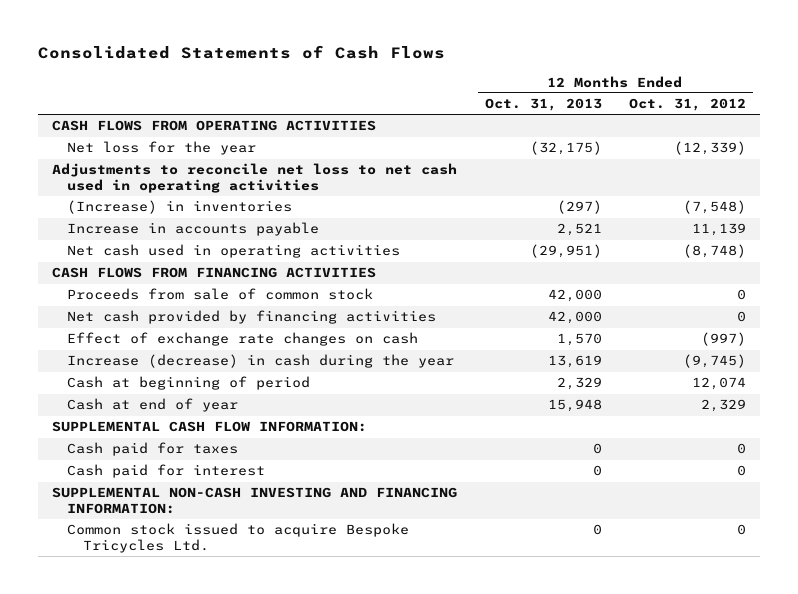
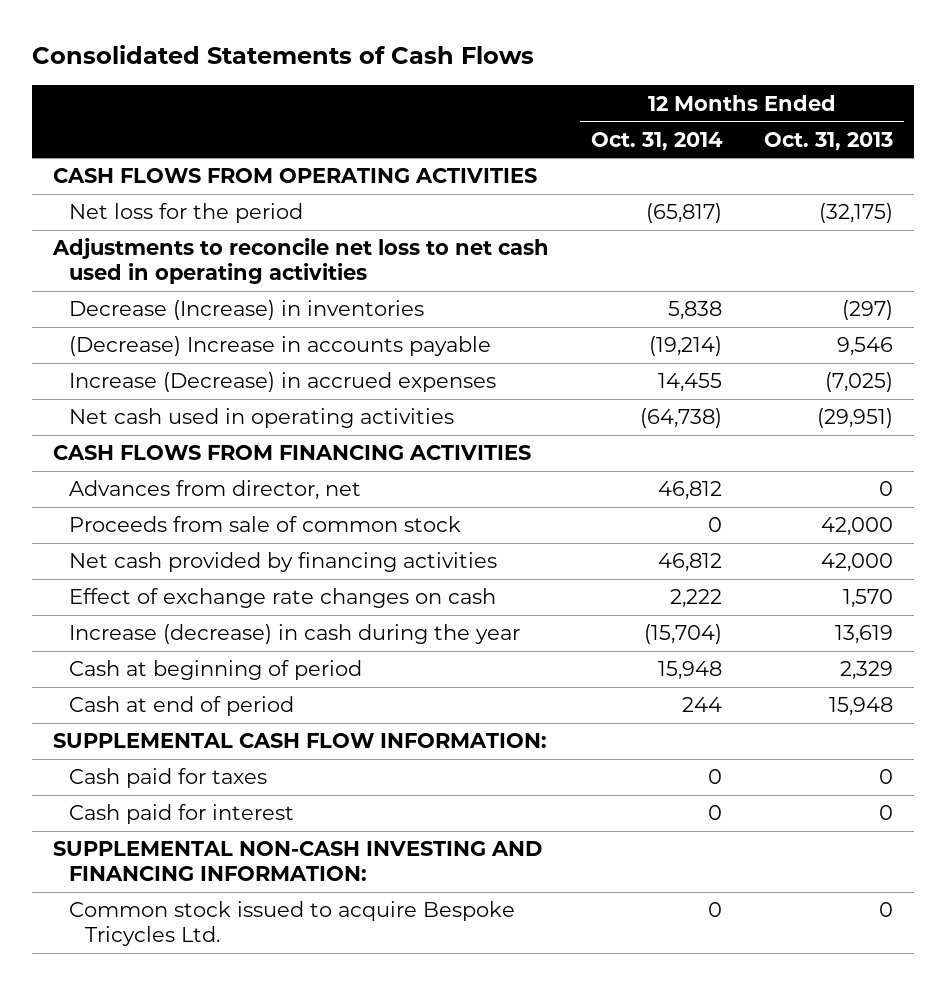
[629,98,747,112] Oct. 31, 2012 -> none
none -> [591,131,724,151] Oct. 31, 2014
[67,141,257,156] Net loss for the year -> [69,203,304,224] Net loss for the period
[67,200,293,215] (Increase) in inventories -> [69,300,425,321] Decrease (Increase) in inventories
[67,222,320,237] Increase in accounts payable -> [69,336,492,357] (Decrease) Increase in accounts payable
[556,223,602,237] 2,521 -> [837,337,894,357] 9,546
none -> [69,372,497,393] Increase (Decrease) in accrued expenses
none -> [69,480,362,501] Advances from director, net
[67,398,239,413] Cash at end of year -> [69,696,295,717] Cash at end of period

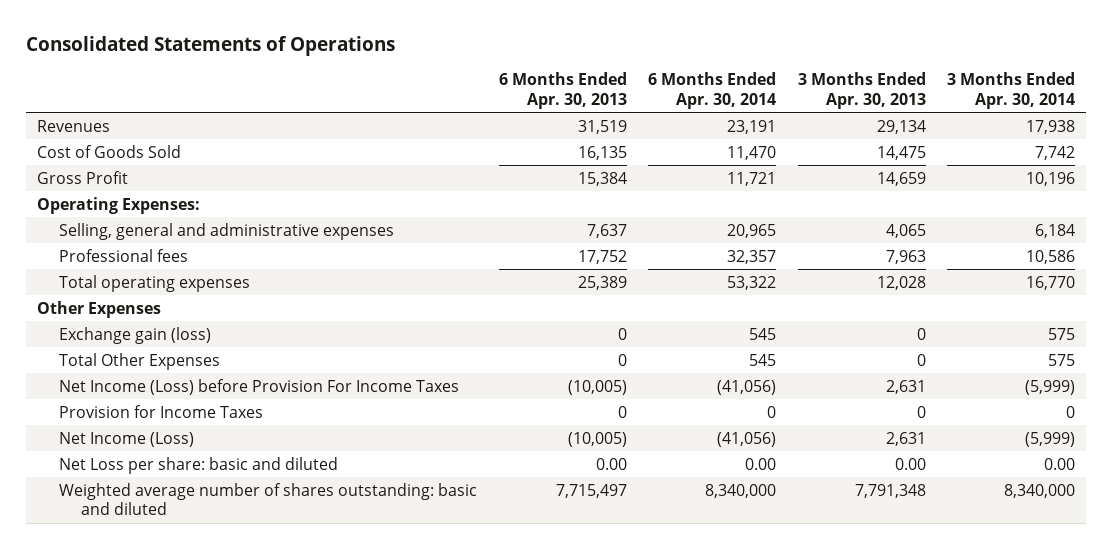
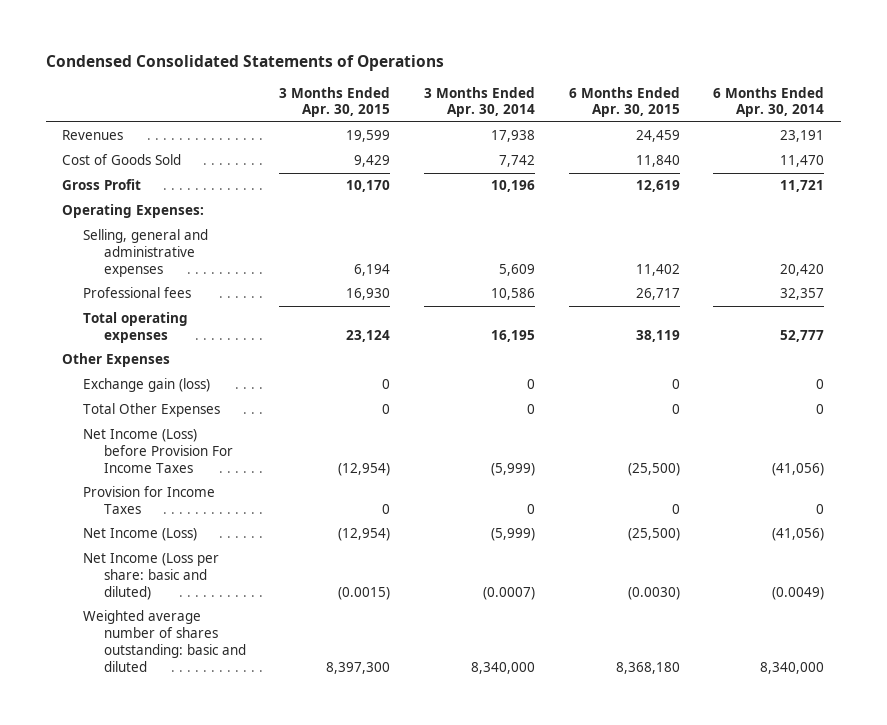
[25,35,395,56] Consolidated Statements of Operations -> [45,54,444,71] Condensed Consolidated Statements of Operations
[498,72,627,109] 6 Months Ended Apr. 30, 2013 -> none
[797,72,926,109] 3 Months Ended Apr. 30, 2013 -> none
none -> [279,86,391,118] 3 Months Ended Apr. 30, 2015
none -> [568,86,680,118] 6 Months Ended Apr. 30, 2015
[727,223,777,238] 20,965 -> [780,263,825,276] 20,420
[1035,223,1076,238] 6,184 -> [499,263,536,276] 5,609
[727,275,777,290] 53,322 -> [780,330,825,343] 52,777
[1026,275,1076,290] 16,770 -> [491,330,536,343] 16,195
[749,327,777,340] 545 -> [816,379,825,390] 0
[1048,327,1076,340] 575 -> [527,379,536,390] 0
[749,353,777,366] 545 -> [816,404,825,415] 0
[1048,353,1076,366] 575 -> [527,404,536,415] 0
[58,456,338,474] Net Loss per share: basic and diluted -> [83,553,220,600] Net Income (Loss per share: basic and diluted)
[745,457,777,470] 0.00 -> [772,586,825,600] (0.0049)
[1044,457,1076,470] 0.00 -> [483,586,536,600] (0.0007)

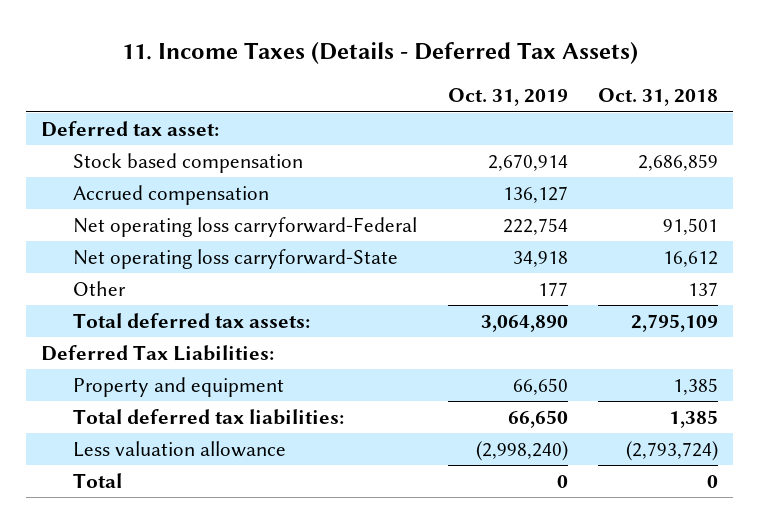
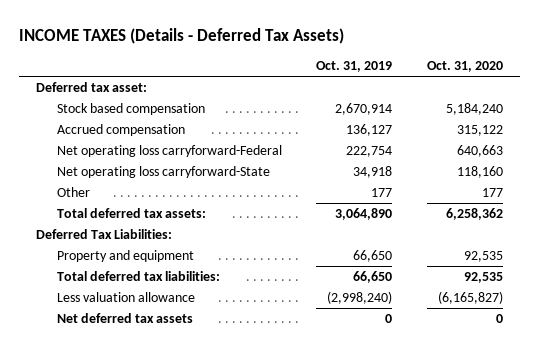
[121,41,638,64] 11. Income Taxes (Details - Deferred Tax Assets) -> [18,27,344,44] INCOME TAXES (Details - Deferred Tax Assets)
[598,88,719,107] Oct. 31, 2018 -> none
none -> [426,61,503,73] Oct. 31, 2020
[73,472,123,488] Total -> [57,313,194,324] Net deferred tax assets

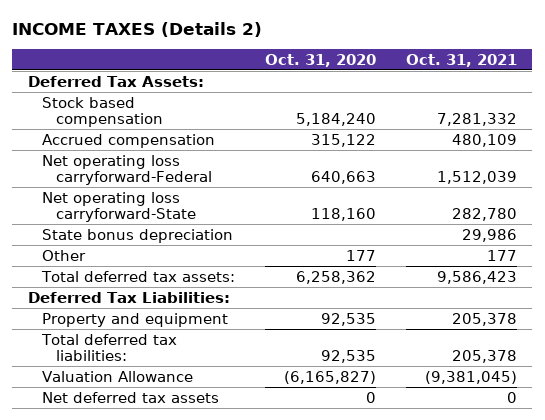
[18,27,344,44] INCOME TAXES (Details - Deferred Tax Assets) -> [12,21,263,37] INCOME TAXES (Details 2)
[316,61,393,73] Oct. 31, 2019 -> none
none -> [406,53,518,67] Oct. 31, 2021
[35,82,147,93] Deferred tax asset: -> [27,75,204,87] Deferred Tax Assets:
none -> [41,228,233,243] State bonus depreciation
[57,292,196,303] Less valuation allowance -> [41,370,193,382] Valuation Allowance

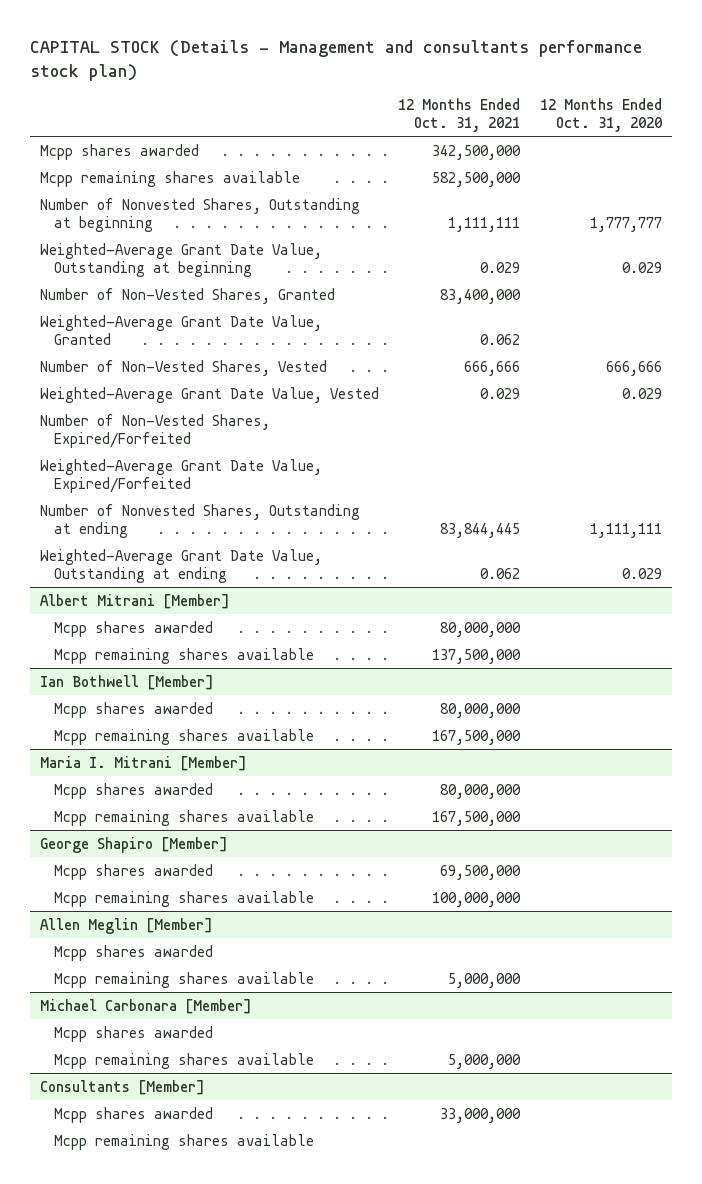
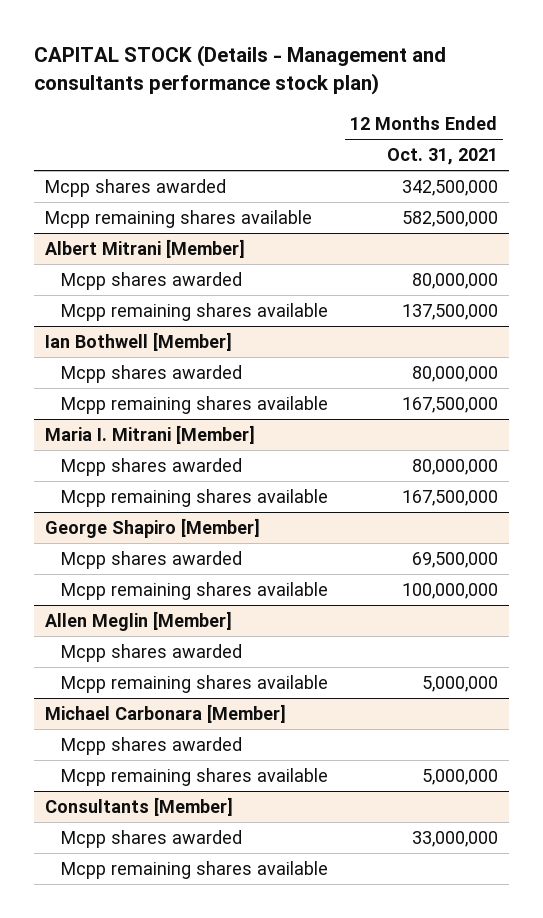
[540,98,663,133] 12 Months Ended Oct. 31, 2020 -> none
[39,197,360,232] Number of Nonvested Shares, Outstanding at beginning -> none
[39,242,322,277] Weighted-Average Grant Date Value, Outstanding at beginning -> none
[39,287,335,304] Number of Non-Vested Shares, Granted -> none
[39,314,322,345] Weighted-Average Grant Date Value, Granted -> none
[39,359,327,376] Number of Non-Vested Shares, Vested -> none
[39,386,379,403] Weighted-Average Grant Date Value, Vested -> none
[39,413,270,448] Number of Non-Vested Shares, Expired/Forfeited -> none
[39,458,322,493] Weighted-Average Grant Date Value, Expired/Forfeited -> none
[39,503,360,538] Number of Nonvested Shares, Outstanding at ending -> none
[39,548,322,583] Weighted-Average Grant Date Value, Outstanding at ending -> none

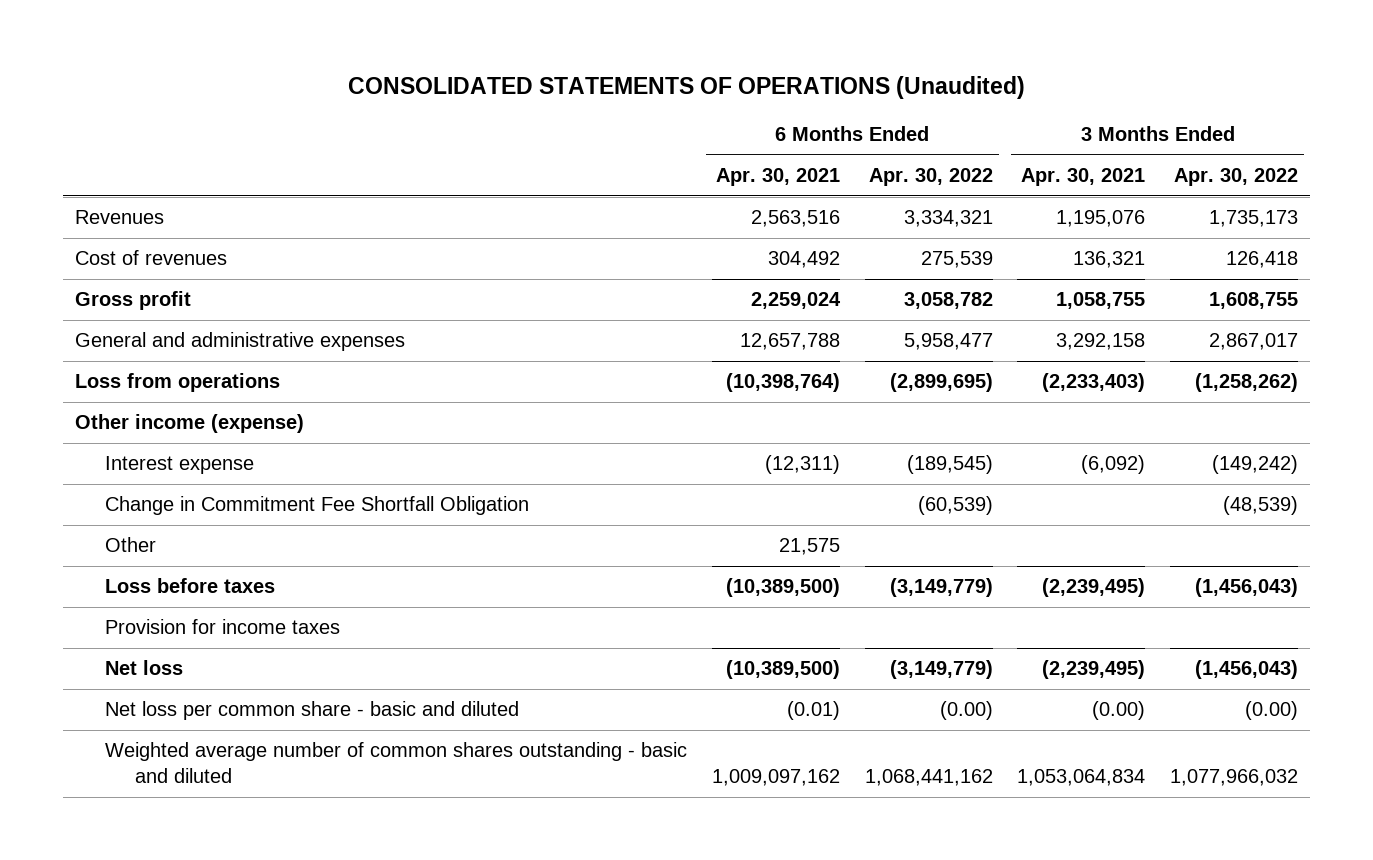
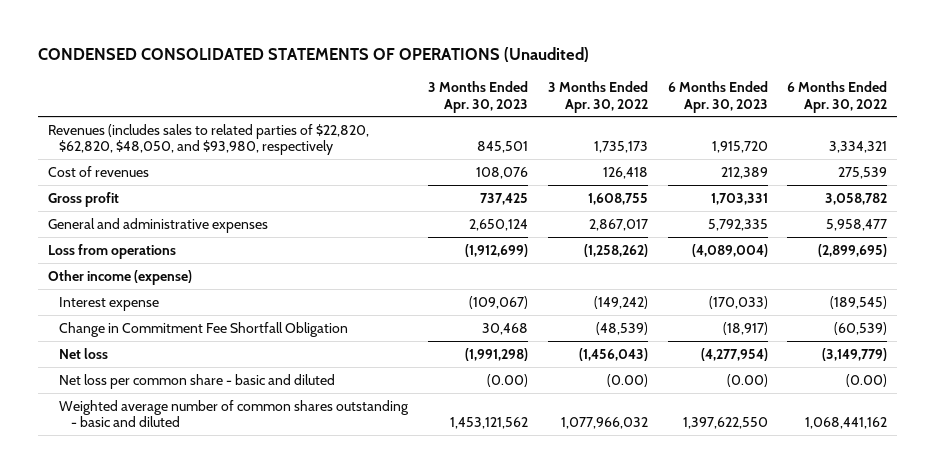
[347,75,1025,99] CONSOLIDATED STATEMENTS OF OPERATIONS (Unaudited) -> [37,46,589,62] CONDENSED CONSOLIDATED STATEMENTS OF OPERATIONS (Unaudited)
[715,168,840,187] Apr. 30, 2021 -> none
[1021,168,1146,187] Apr. 30, 2021 -> none
none -> [428,81,529,113] 3 Months Ended Apr. 30, 2023
none -> [667,81,768,113] 6 Months Ended Apr. 30, 2023
[75,210,165,225] Revenues -> [47,123,369,156] Revenues (includes sales to related parties of $22,820, $62,820, $48,050, and $93,980, respectively
[105,537,157,553] Other -> none
[105,578,276,594] Loss before taxes -> none
[105,619,341,635] Provision for income taxes -> none

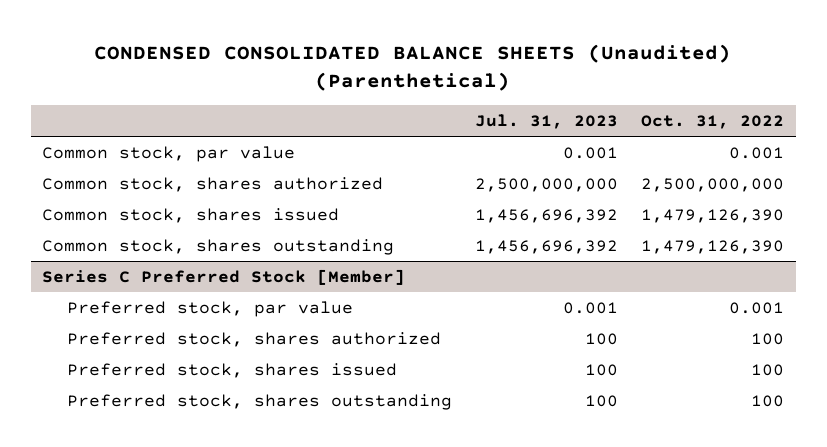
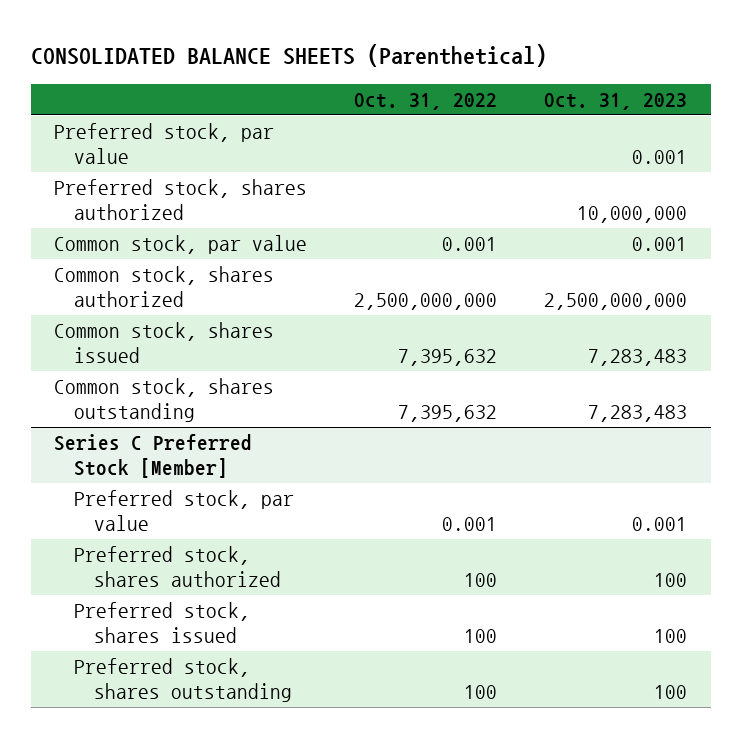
[94,43,732,91] CONDENSED CONSOLIDATED BALANCE SHEETS (Unaudited) (Parenthetical) -> [30,43,547,67] CONSOLIDATED BALANCE SHEETS (Parenthetical)
[475,114,619,130] Jul. 31, 2023 -> none
none -> [544,92,688,110] Oct. 31, 2023
none -> [54,123,275,165] Preferred stock, par value
none -> [54,179,308,221] Preferred stock, shares authorized
[641,209,785,224] 1,479,126,390 -> [398,349,498,367] 7,395,632
[641,240,785,255] 1,479,126,390 -> [398,405,498,423] 7,395,632

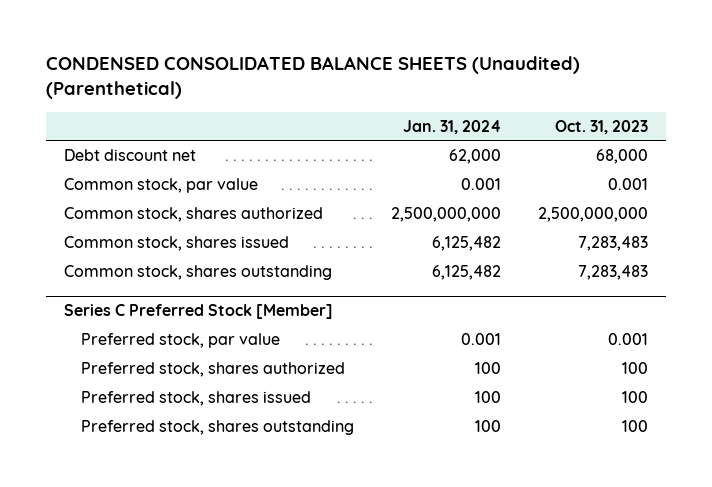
[30,43,547,67] CONSOLIDATED BALANCE SHEETS (Parenthetical) -> [45,56,580,100] CONDENSED CONSOLIDATED BALANCE SHEETS (Unaudited) (Parenthetical)
[354,92,498,110] Oct. 31, 2022 -> none
none -> [403,119,502,134] Jan. 31, 2024
[54,123,275,165] Preferred stock, par value -> none
[54,179,308,221] Preferred stock, shares authorized -> none
none -> [63,149,196,162] Debt discount net

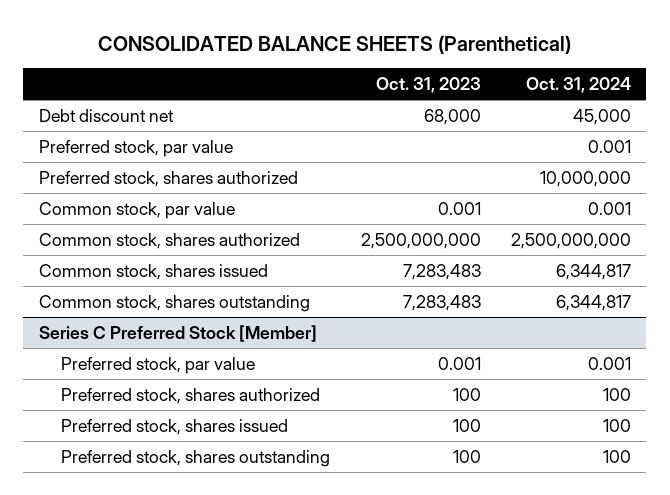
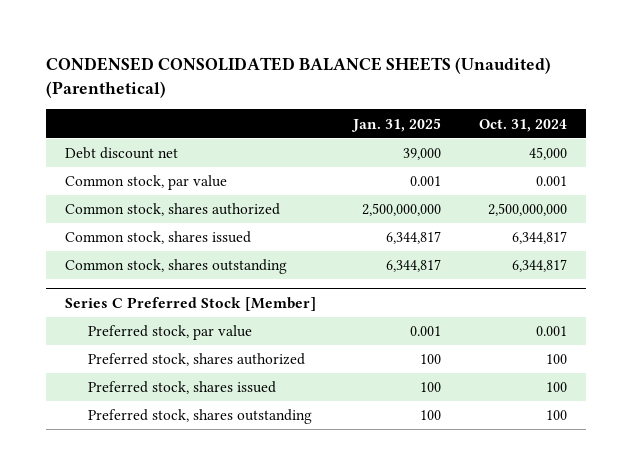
[97,34,571,54] CONSOLIDATED BALANCE SHEETS (Parenthetical) -> [46,57,552,98] CONDENSED CONSOLIDATED BALANCE SHEETS (Unaudited) (Parenthetical)
[375,77,481,94] Oct. 31, 2023 -> none
none -> [351,117,442,132] Jan. 31, 2025
[38,139,233,157] Preferred stock, par value -> none
[38,170,298,187] Preferred stock, shares authorized -> none

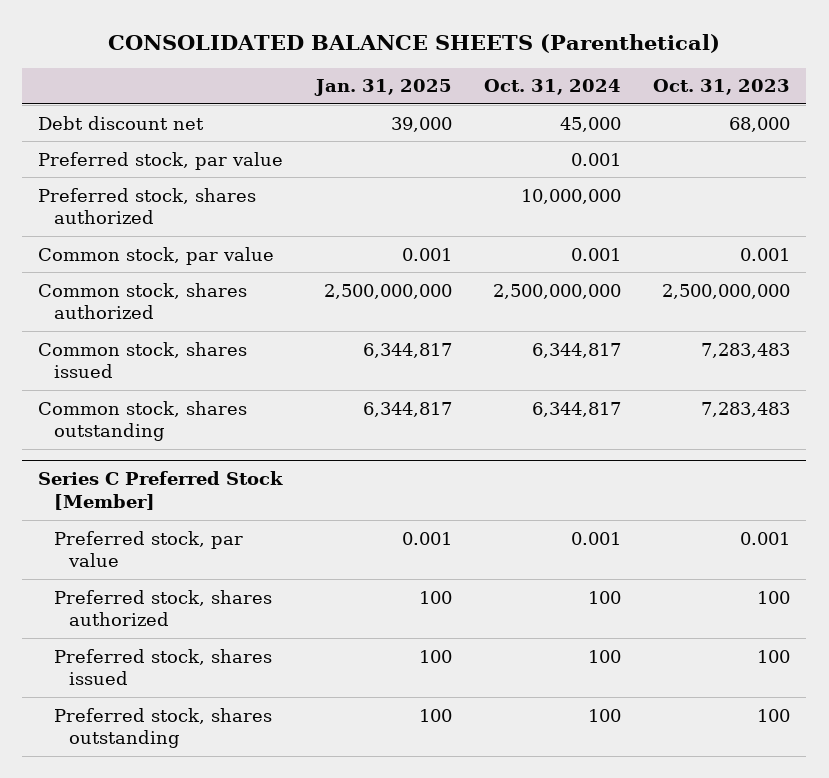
[46,57,552,98] CONDENSED CONSOLIDATED BALANCE SHEETS (Unaudited) (Parenthetical) -> [108,33,721,53] CONSOLIDATED BALANCE SHEETS (Parenthetical)
none -> [653,79,791,96] Oct. 31, 2023
none -> [38,151,284,170] Preferred stock, par value
none -> [38,187,257,225] Preferred stock, shares authorized

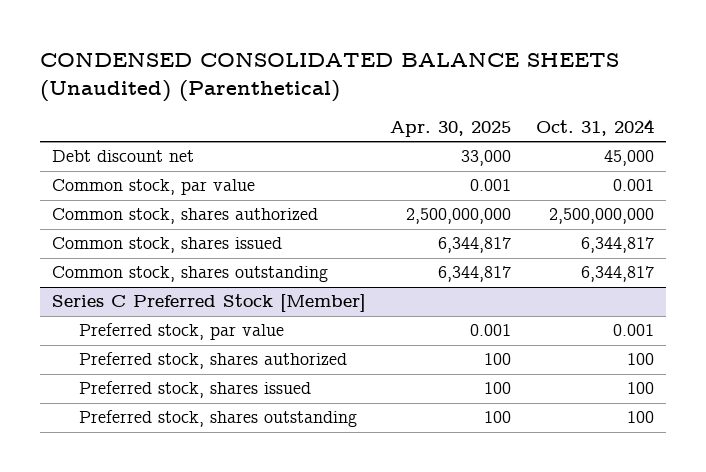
[108,33,721,53] CONSOLIDATED BALANCE SHEETS (Parenthetical) -> [40,52,620,102] CONDENSED CONSOLIDATED BALANCE SHEETS (Unaudited) (Parenthetical)
[313,79,452,97] Jan. 31, 2025 -> none
[653,79,791,96] Oct. 31, 2023 -> none
none -> [390,120,512,137] Apr. 30, 2025
[38,151,284,170] Preferred stock, par value -> none
[38,187,257,225] Preferred stock, shares authorized -> none

